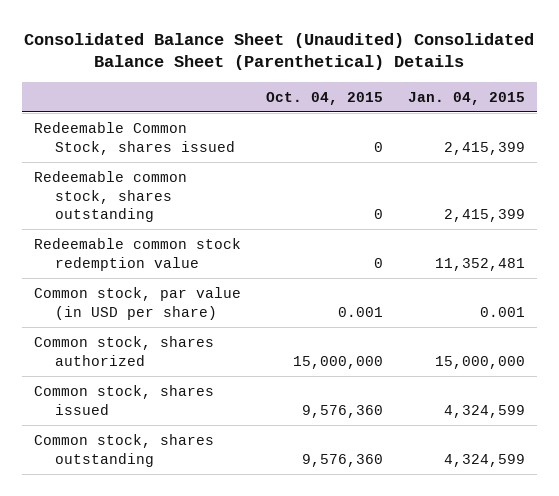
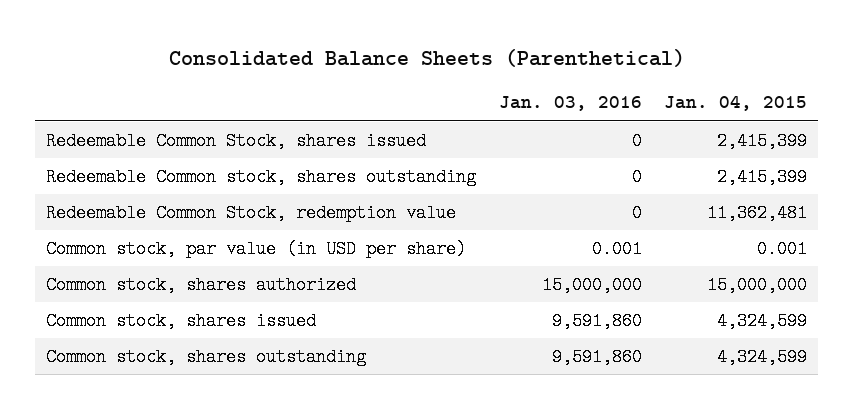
[24,32,535,71] Consolidated Balance Sheet (Unaudited) Consolidated Balance Sheet (Parenthetical) Details -> [168,48,685,67] Consolidated Balance Sheets (Parenthetical)
[265,91,383,105] Oct. 04, 2015 -> none
none -> [498,96,642,112] Jan. 03, 2016
[34,170,188,223] Redeemable common stock, shares outstanding -> [45,167,476,186] Redeemable Common stock, shares outstanding
[34,237,242,271] Redeemable common stock redemption value -> [45,203,456,222] Redeemable Common Stock, redemption value
[434,257,525,271] 11,352,481 -> [707,203,808,222] 11,362,481

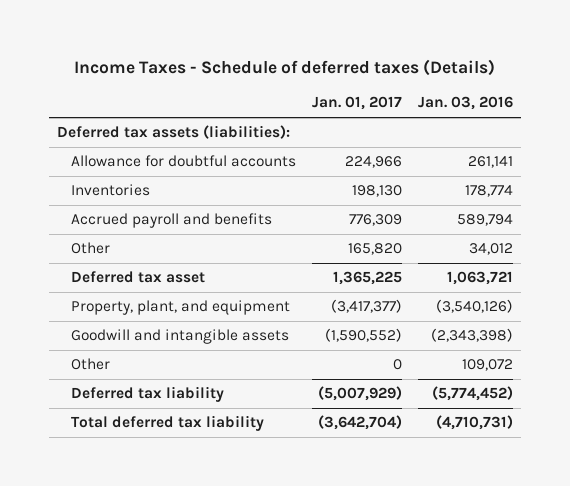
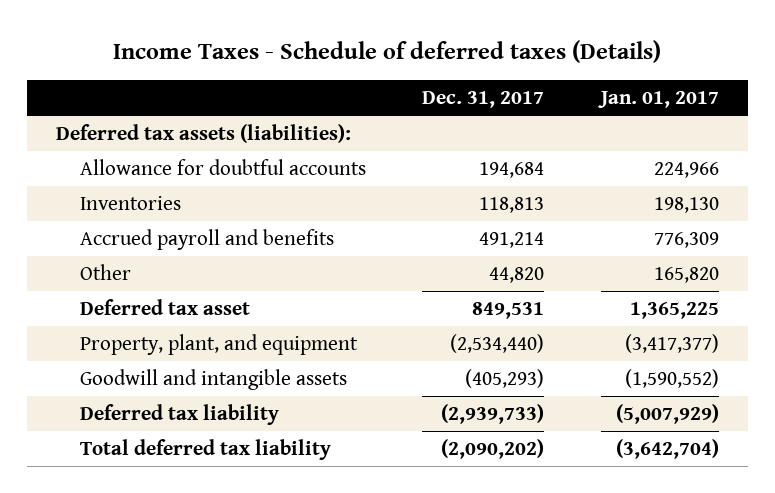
[418,96,514,111] Jan. 03, 2016 -> none
none -> [422,91,545,109] Dec. 31, 2017
[70,358,110,371] Other -> none

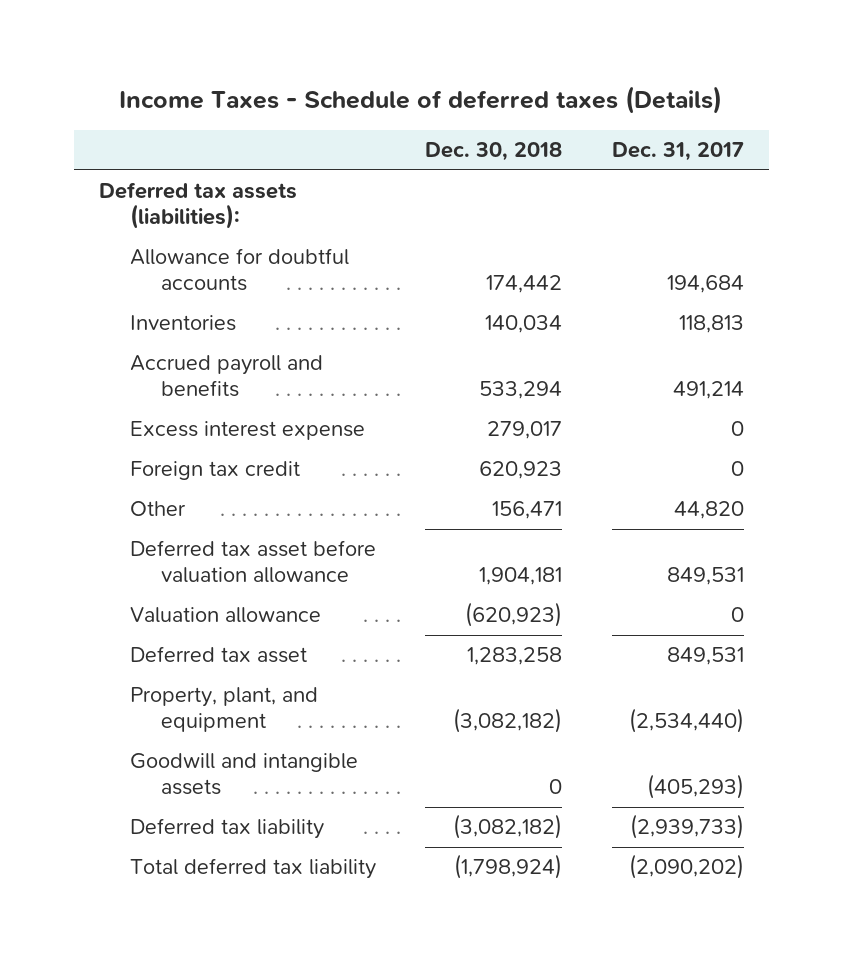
[598,91,720,109] Jan. 01, 2017 -> none
none -> [425,142,563,162] Dec. 30, 2018
none -> [129,421,365,441] Excess interest expense
none -> [129,461,300,481] Foreign tax credit
none -> [129,540,376,584] Deferred tax asset before valuation allowance
none -> [129,607,321,624] Valuation allowance

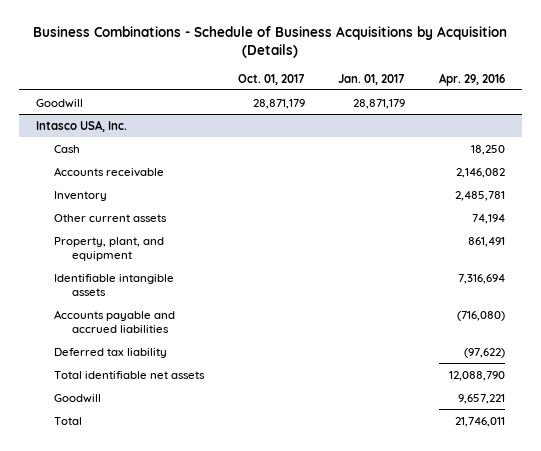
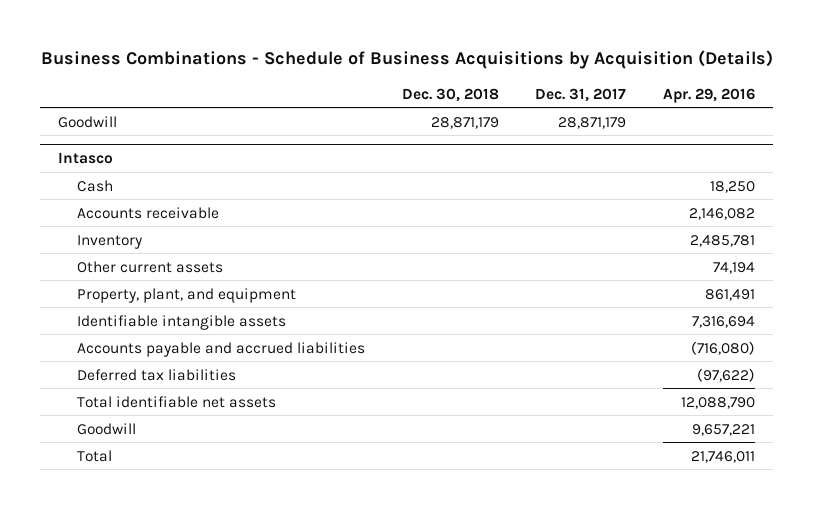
[237,73,305,85] Oct. 01, 2017 -> none
[338,73,406,85] Jan. 01, 2017 -> none
none -> [401,87,499,102] Dec. 30, 2018
none -> [535,87,627,102] Dec. 31, 2017
[35,119,127,132] Intasco USA, Inc. -> [58,152,114,165] Intasco
[53,347,167,358] Deferred tax liability -> [76,368,236,381] Deferred tax liabilities

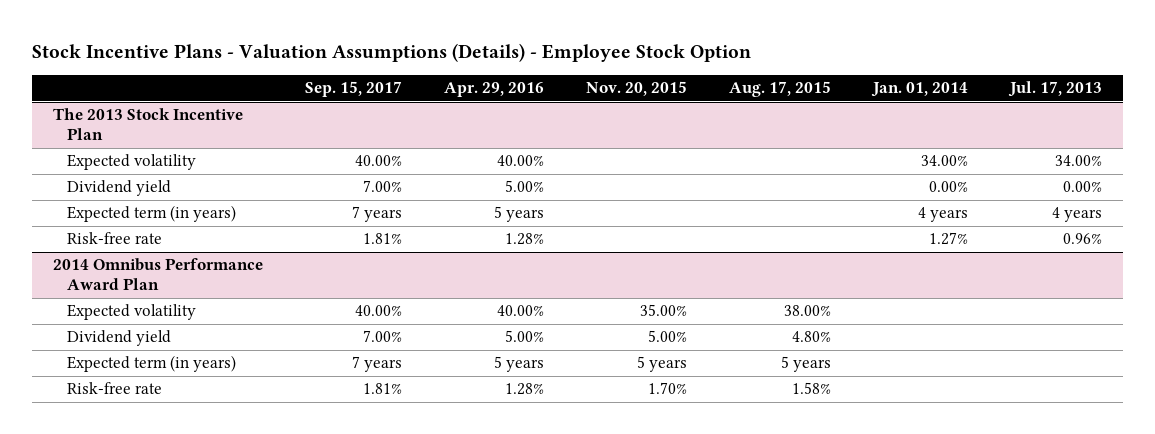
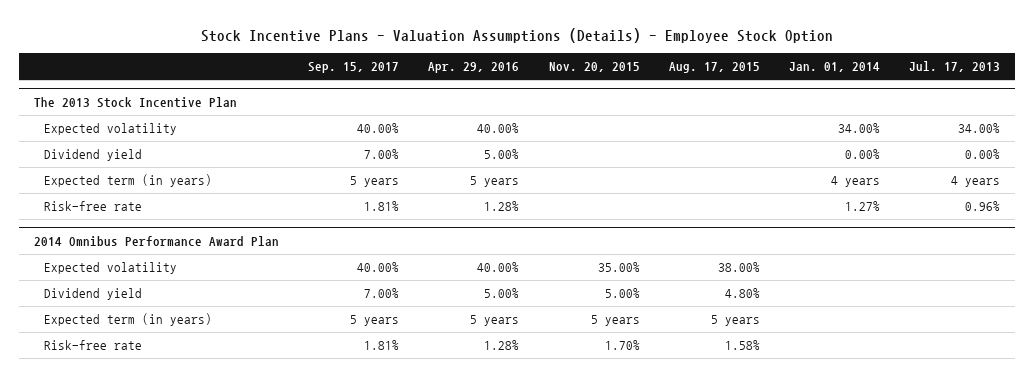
[352,206,403,223] 7 years -> [350,176,400,188] 5 years
[352,356,403,373] 7 years -> [350,315,400,327] 5 years

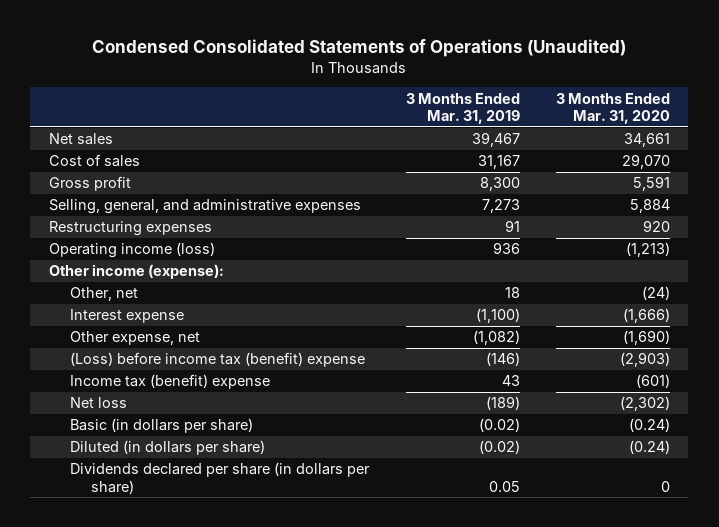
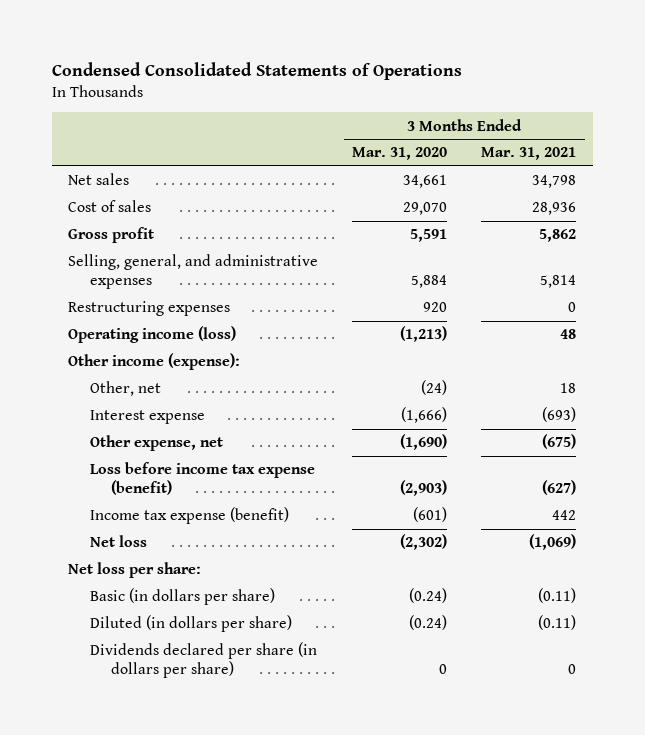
[92,39,627,58] Condensed Consolidated Statements of Operations (Unaudited) -> [51,61,462,80] Condensed Consolidated Statements of Operations
[405,92,520,125] 3 Months Ended Mar. 31, 2019 -> none
none -> [481,147,577,161] Mar. 31, 2021
[69,352,365,368] (Loss) before income tax (benefit) expense -> [89,462,315,496] Loss before income tax expense (benefit)
[69,374,270,390] Income tax (benefit) expense -> [89,507,289,525] Income tax expense (benefit)
none -> [68,562,202,579] Net loss per share:

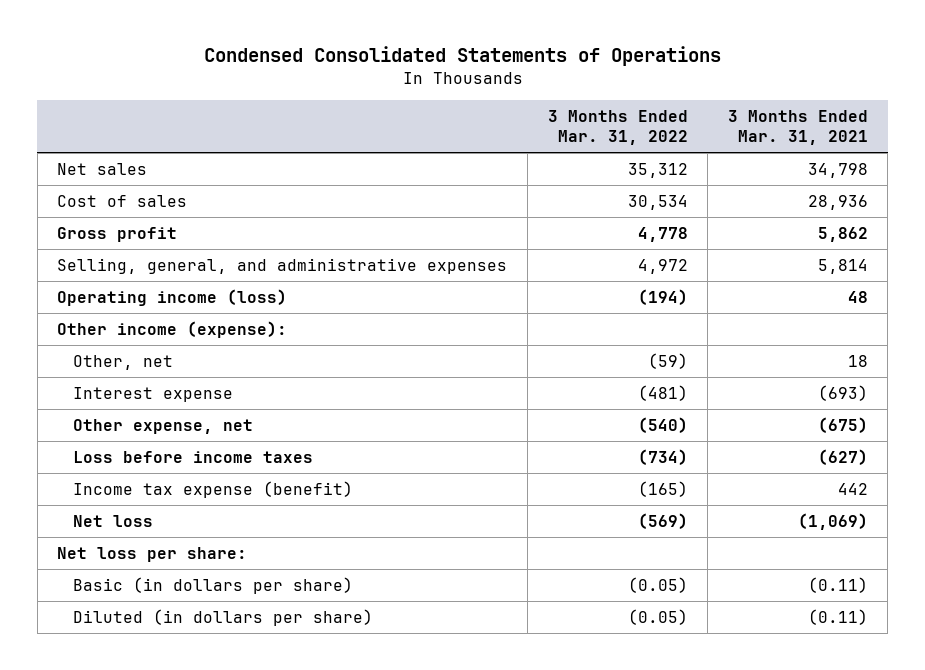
[352,147,448,161] Mar. 31, 2020 -> none
none -> [547,110,688,145] 3 Months Ended Mar. 31, 2022
[68,301,231,317] Restructuring expenses -> none
[89,462,315,496] Loss before income tax expense (benefit) -> [72,451,313,464] Loss before income taxes
[89,642,317,679] Dividends declared per share (in dollars per share) -> none

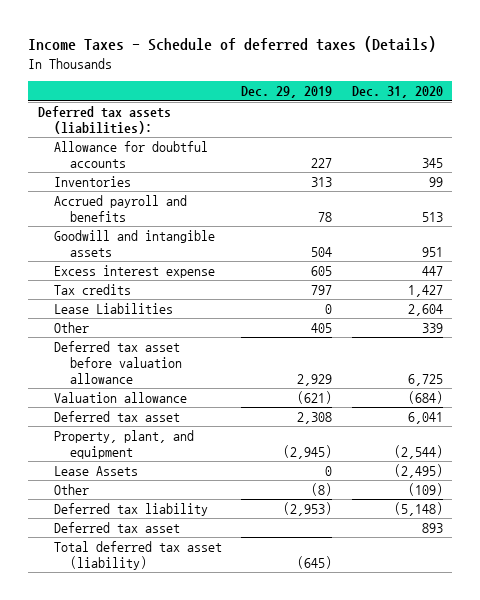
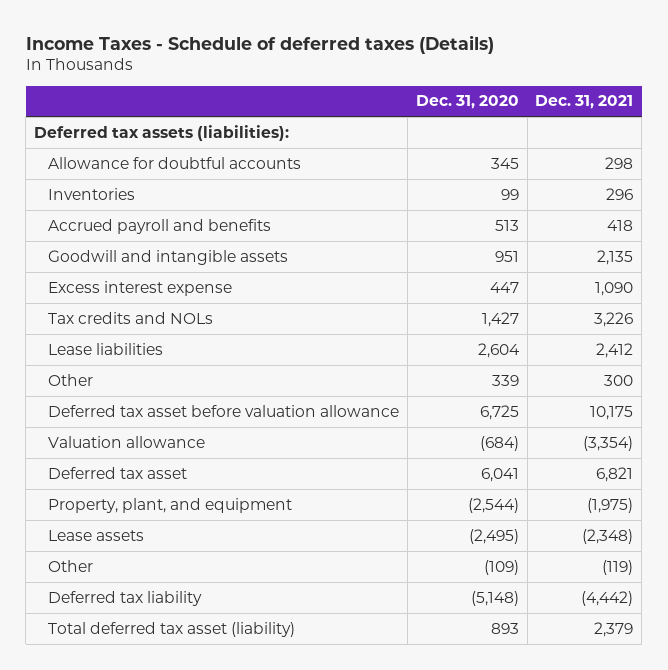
[241,86,333,99] Dec. 29, 2019 -> none
none -> [535,95,634,110] Dec. 31, 2021
[54,284,132,296] Tax credits -> [47,311,213,324] Tax credits and NOLs
[54,303,174,315] Lease Liabilities -> [47,342,163,355] Lease liabilities
[54,466,139,477] Lease Assets -> [47,529,144,541] Lease assets
[54,541,223,570] Total deferred tax asset (liability) -> none
[54,522,181,534] Deferred tax asset -> [47,621,295,637] Total deferred tax asset (liability)

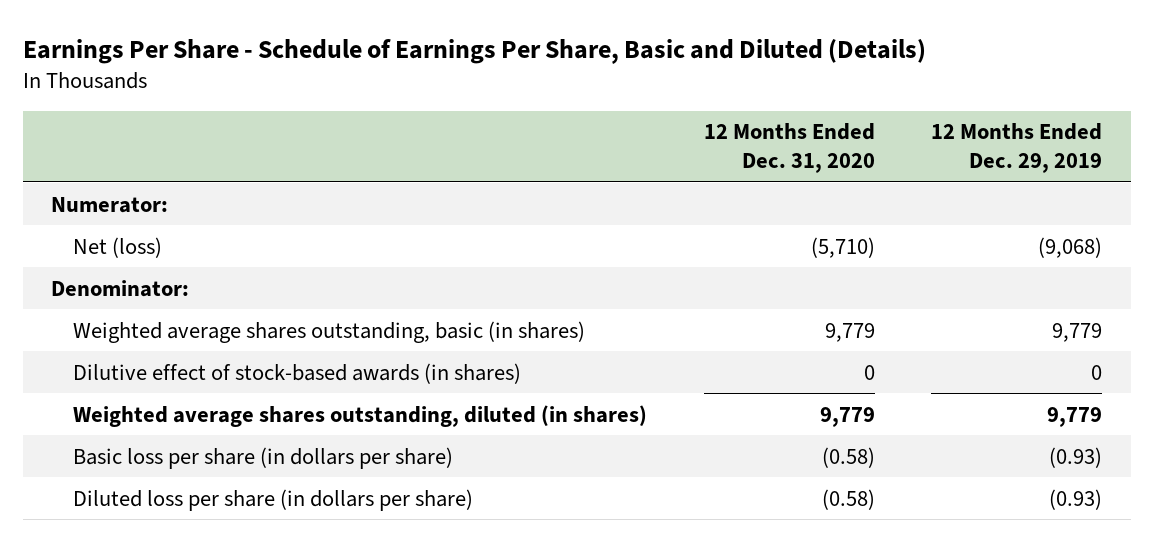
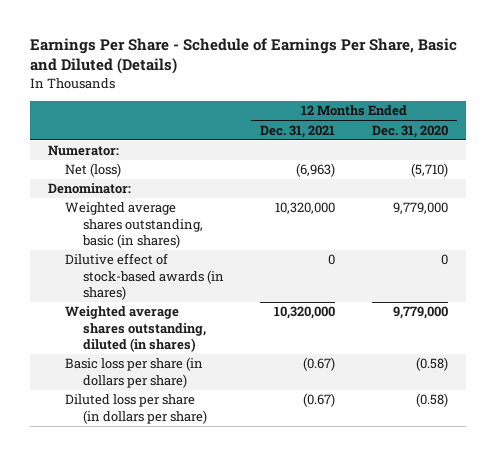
[931,123,1103,174] 12 Months Ended Dec. 29, 2019 -> none
none -> [260,124,336,138] Dec. 31, 2021
[824,322,875,342] 9,779 -> [392,202,448,215] 9,779,000
[819,406,875,427] 9,779 -> [392,306,448,320] 9,779,000

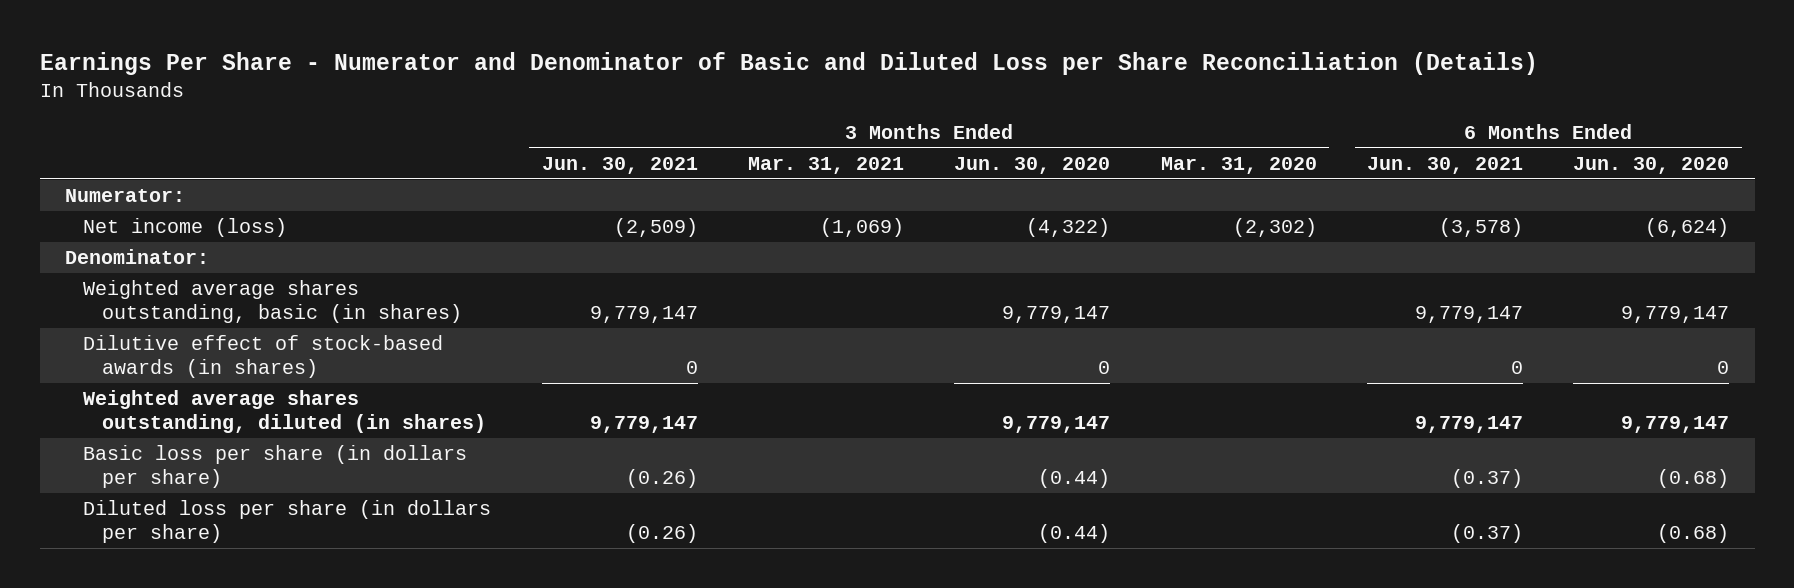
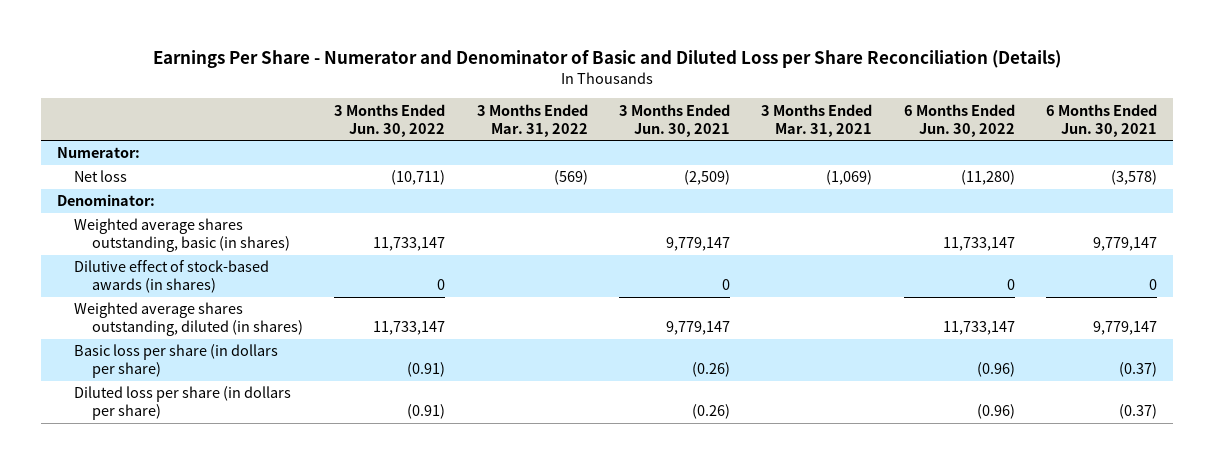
[954,156,1111,174] Jun. 30, 2020 -> none
[1160,156,1317,174] Mar. 31, 2020 -> none
[1573,156,1730,174] Jun. 30, 2020 -> none
none -> [334,103,446,137] 3 Months Ended Jun. 30, 2022
none -> [476,103,588,137] 3 Months Ended Mar. 31, 2022
none -> [903,103,1015,137] 6 Months Ended Jun. 30, 2022
[83,218,288,238] Net income (loss) -> [74,170,128,183] Net loss

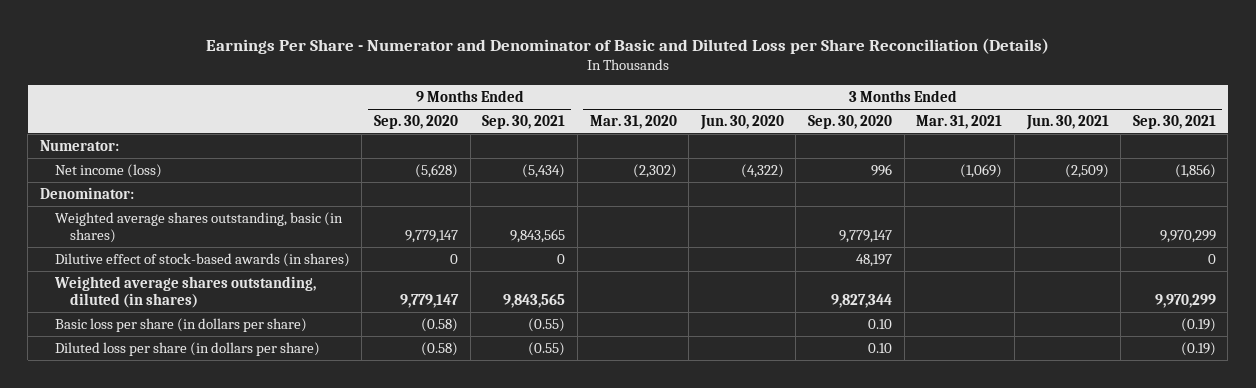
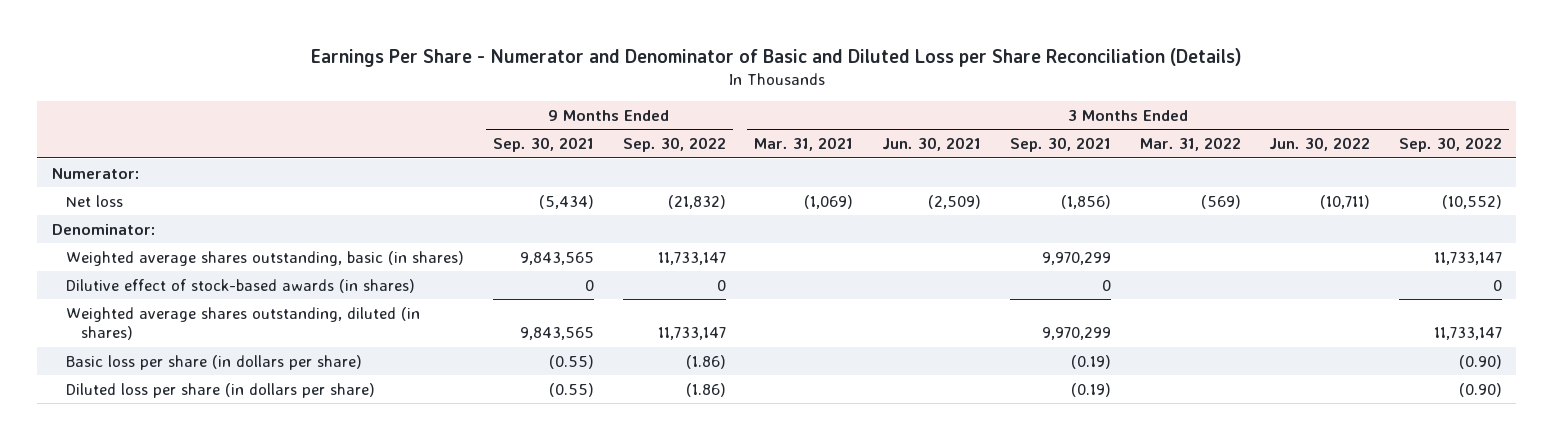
[374,114,459,129] Sep. 30, 2020 -> none
[589,114,677,129] Mar. 31, 2020 -> none
[699,114,784,130] Jun. 30, 2020 -> none
[808,114,893,129] Sep. 30, 2020 -> none
none -> [622,137,726,153] Sep. 30, 2022
none -> [1139,137,1241,152] Mar. 31, 2022
none -> [1269,137,1371,152] Jun. 30, 2022
none -> [1399,137,1503,153] Sep. 30, 2022
[54,163,162,178] Net income (loss) -> [66,194,124,207] Net loss

